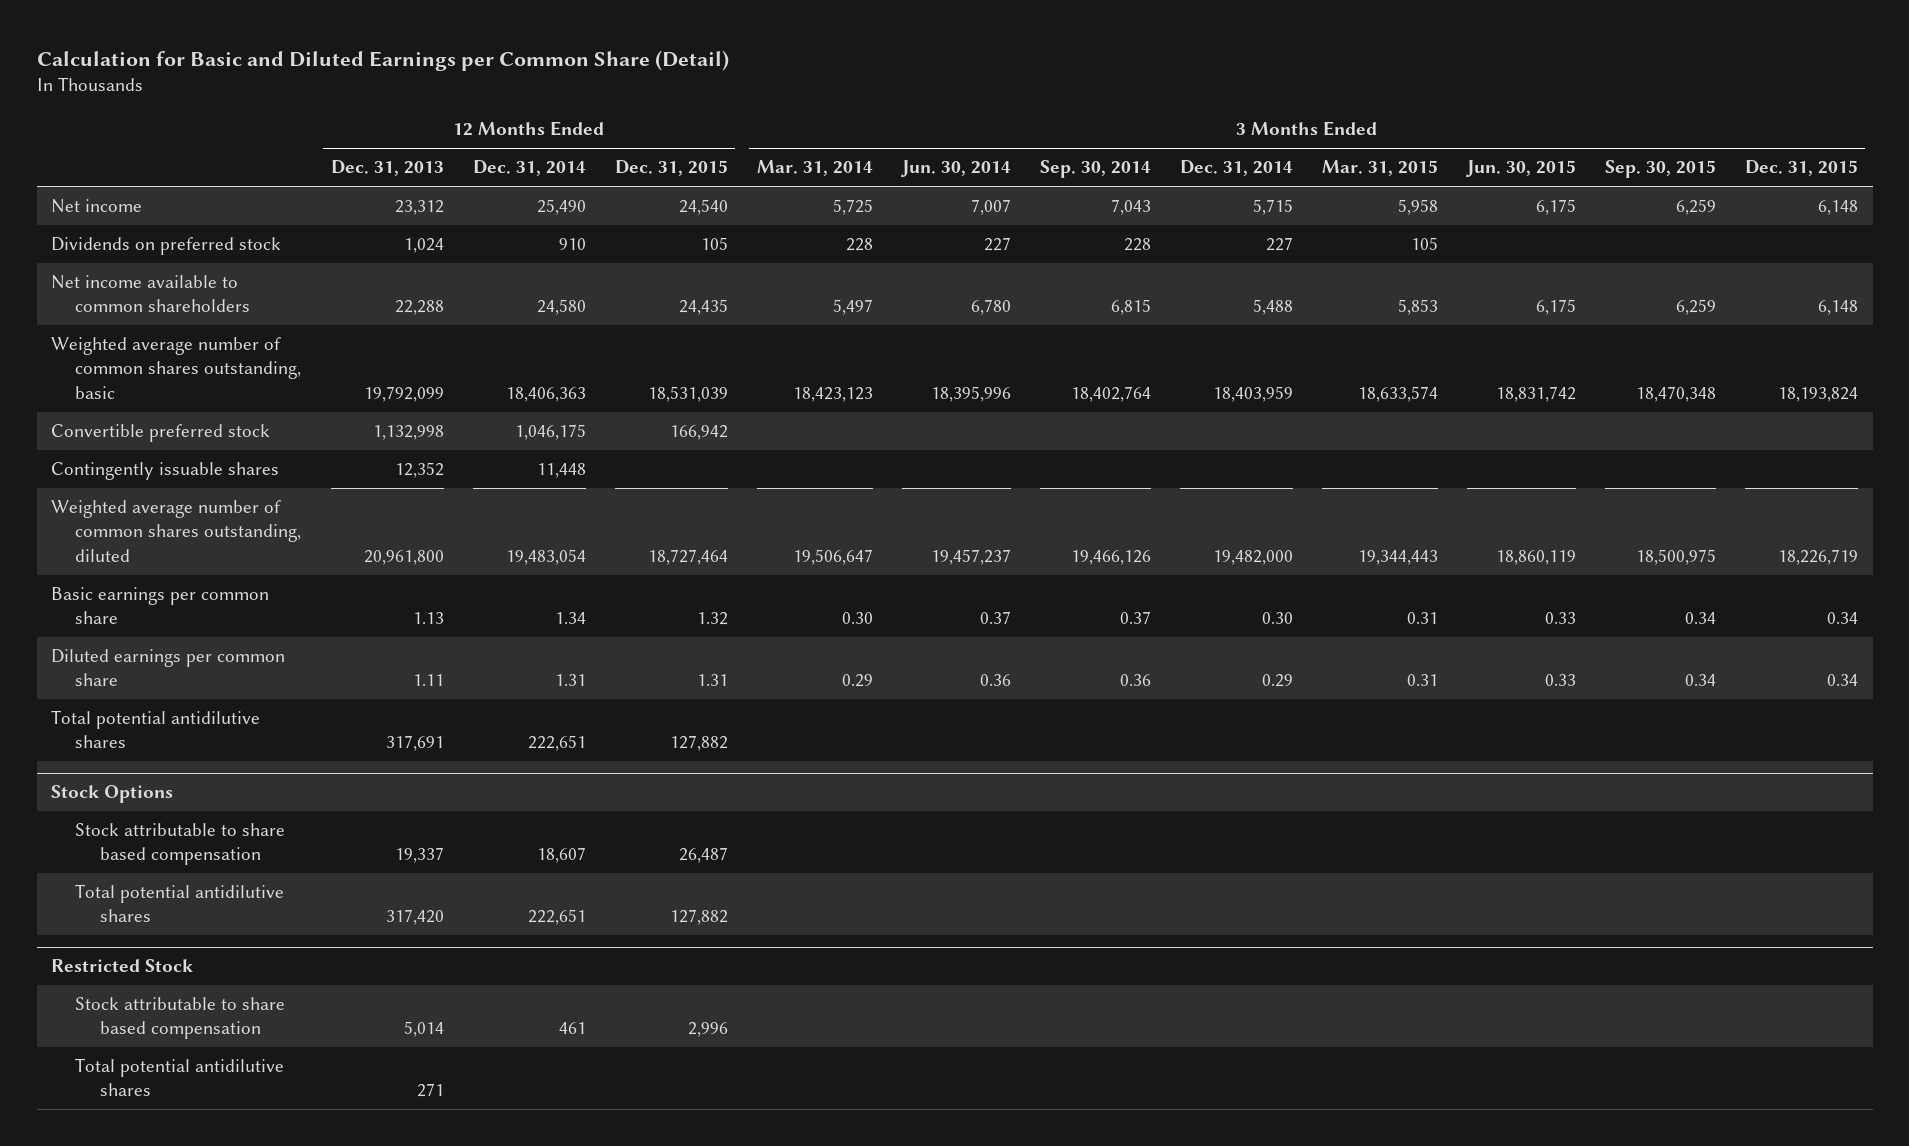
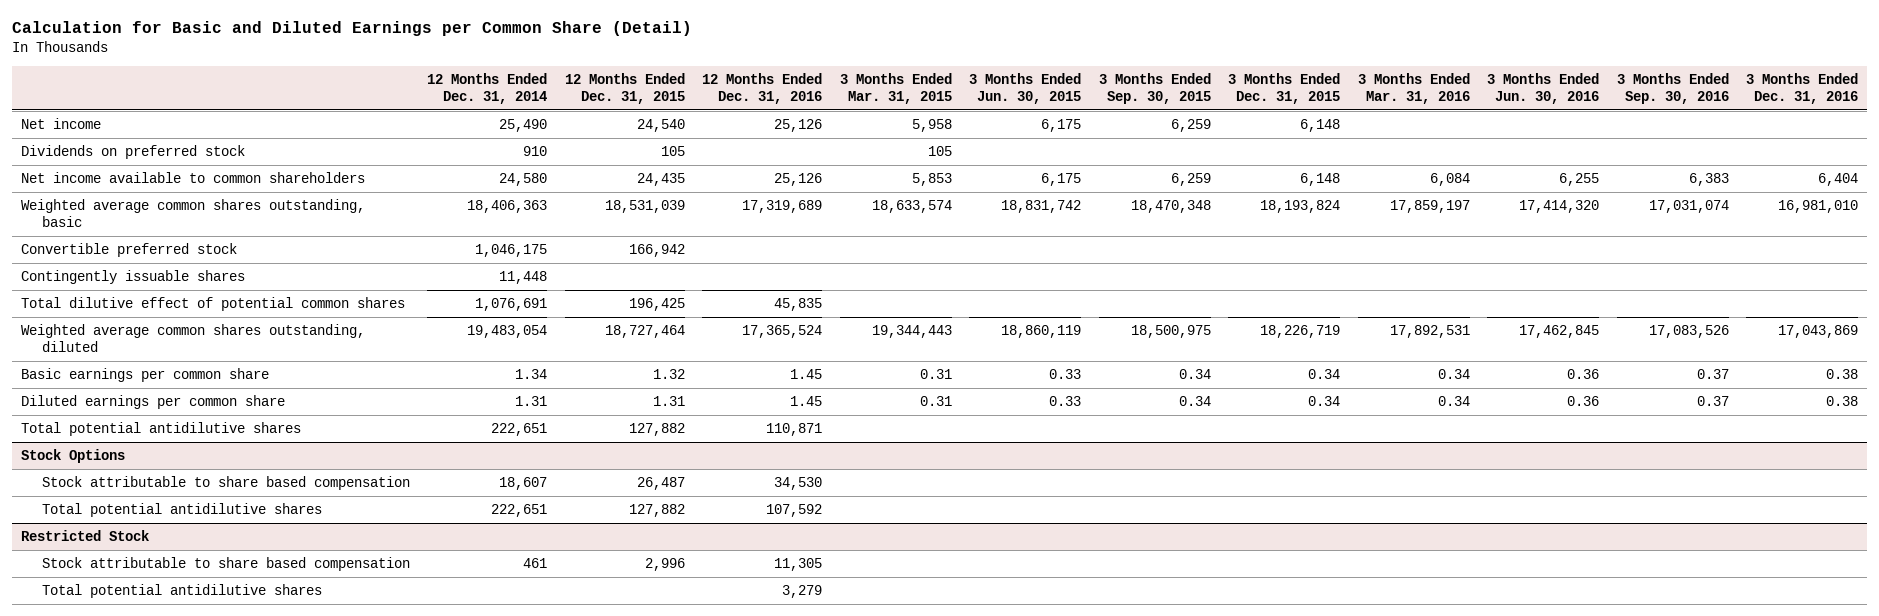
[330,160,444,177] Dec. 31, 2013 -> none
[756,160,873,177] Mar. 31, 2014 -> none
[900,160,1011,178] Jun. 30, 2014 -> none
[1039,160,1151,179] Sep. 30, 2014 -> none
[1179,160,1293,177] Dec. 31, 2014 -> none
none -> [702,72,823,104] 12 Months Ended Dec. 31, 2016
none -> [1357,72,1470,104] 3 Months Ended Mar. 31, 2016
none -> [1487,72,1600,104] 3 Months Ended Jun. 30, 2016
none -> [1616,72,1729,104] 3 Months Ended Sep. 30, 2016
none -> [1746,72,1859,104] 3 Months Ended Dec. 31, 2016
[51,337,302,399] Weighted average number of common shares outstanding, basic -> [20,198,365,227] Weighted average common shares outstanding, basic
none -> [20,296,405,311] Total dilutive effect of potential common shares
[51,500,302,562] Weighted average number of common shares outstanding, diluted -> [20,323,365,352] Weighted average common shares outstanding, diluted

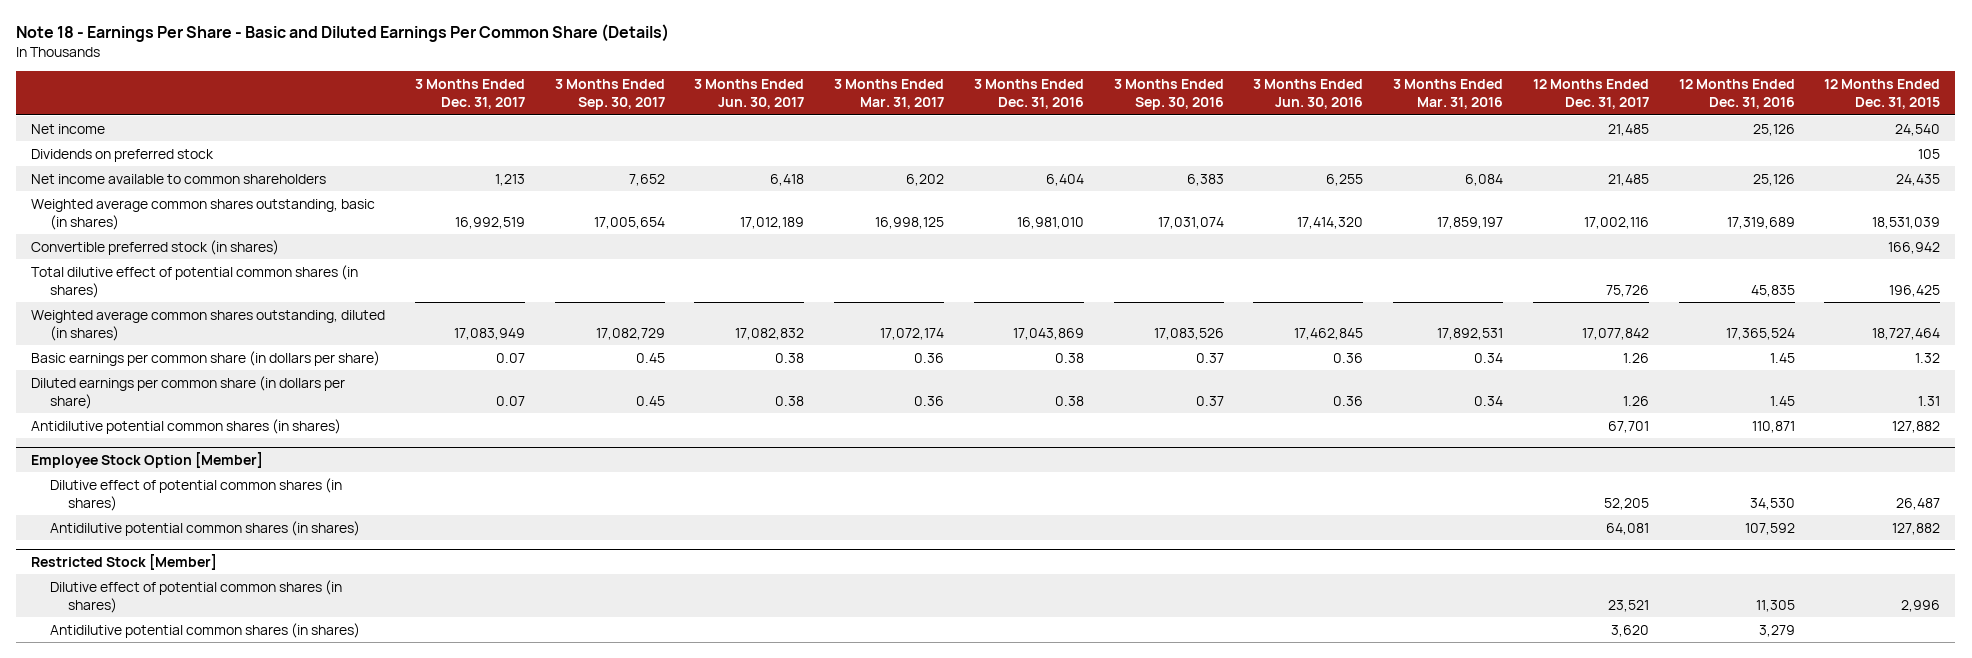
[11,21,692,37] Calculation for Basic and Diluted Earnings per Common Share (Detail) -> [16,24,670,43] Note 18 - Earnings Per Share - Basic and Diluted Earnings Per Common Share (Details)
[427,72,548,104] 12 Months Ended Dec. 31, 2014 -> none
[839,72,952,104] 3 Months Ended Mar. 31, 2015 -> none
[969,72,1082,104] 3 Months Ended Jun. 30, 2015 -> none
[1098,72,1211,104] 3 Months Ended Sep. 30, 2015 -> none
[1228,72,1341,104] 3 Months Ended Dec. 31, 2015 -> none
none -> [414,79,525,110] 3 Months Ended Dec. 31, 2017
none -> [554,79,665,111] 3 Months Ended Sep. 30, 2017
none -> [694,79,805,110] 3 Months Ended Jun. 30, 2017
none -> [834,79,945,110] 3 Months Ended Mar. 31, 2017
none -> [1532,79,1649,110] 12 Months Ended Dec. 31, 2017
[20,269,245,284] Contingently issuable shares -> none
[20,198,365,227] Weighted average common shares outstanding, basic -> [31,198,376,230] Weighted average common shares outstanding, basic (in shares)
[20,242,237,257] Convertible preferred stock -> [31,239,280,255] Convertible preferred stock (in shares)
[20,296,405,311] Total dilutive effect of potential common shares -> [31,264,359,298] Total dilutive effect of potential common shares (in shares)
[20,323,365,352] Weighted average common shares outstanding, diluted -> [31,309,386,341] Weighted average common shares outstanding, diluted (in shares)
[20,367,269,382] Basic earnings per common share -> [31,350,381,366] Basic earnings per common share (in dollars per share)
[20,394,285,409] Diluted earnings per common share -> [31,375,346,409] Diluted earnings per common share (in dollars per share)
[20,421,301,436] Total potential antidilutive shares -> [31,418,342,434] Antidilutive potential common shares (in shares)
[20,448,125,463] Stock Options -> [31,451,264,468] Employee Stock Option [Member]
[41,475,410,490] Stock attributable to share based compensation -> [49,477,342,511] Dilutive effect of potential common shares (in shares)
[41,502,322,517] Total potential antidilutive shares -> [49,520,360,536] Antidilutive potential common shares (in shares)
[20,529,149,541] Restricted Stock -> [31,553,218,570] Restricted Stock [Member]
[41,556,410,571] Stock attributable to share based compensation -> [49,579,342,613] Dilutive effect of potential common shares (in shares)
[41,583,322,598] Total potential antidilutive shares -> [49,622,360,638] Antidilutive potential common shares (in shares)

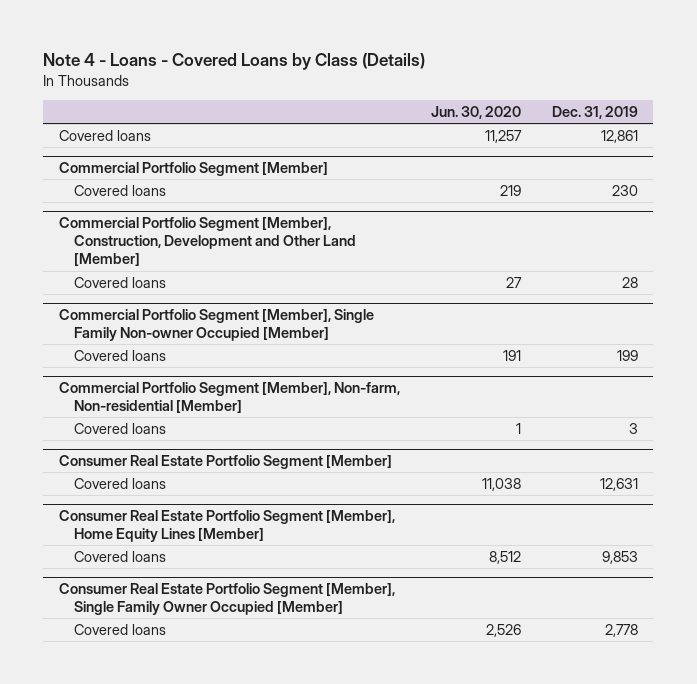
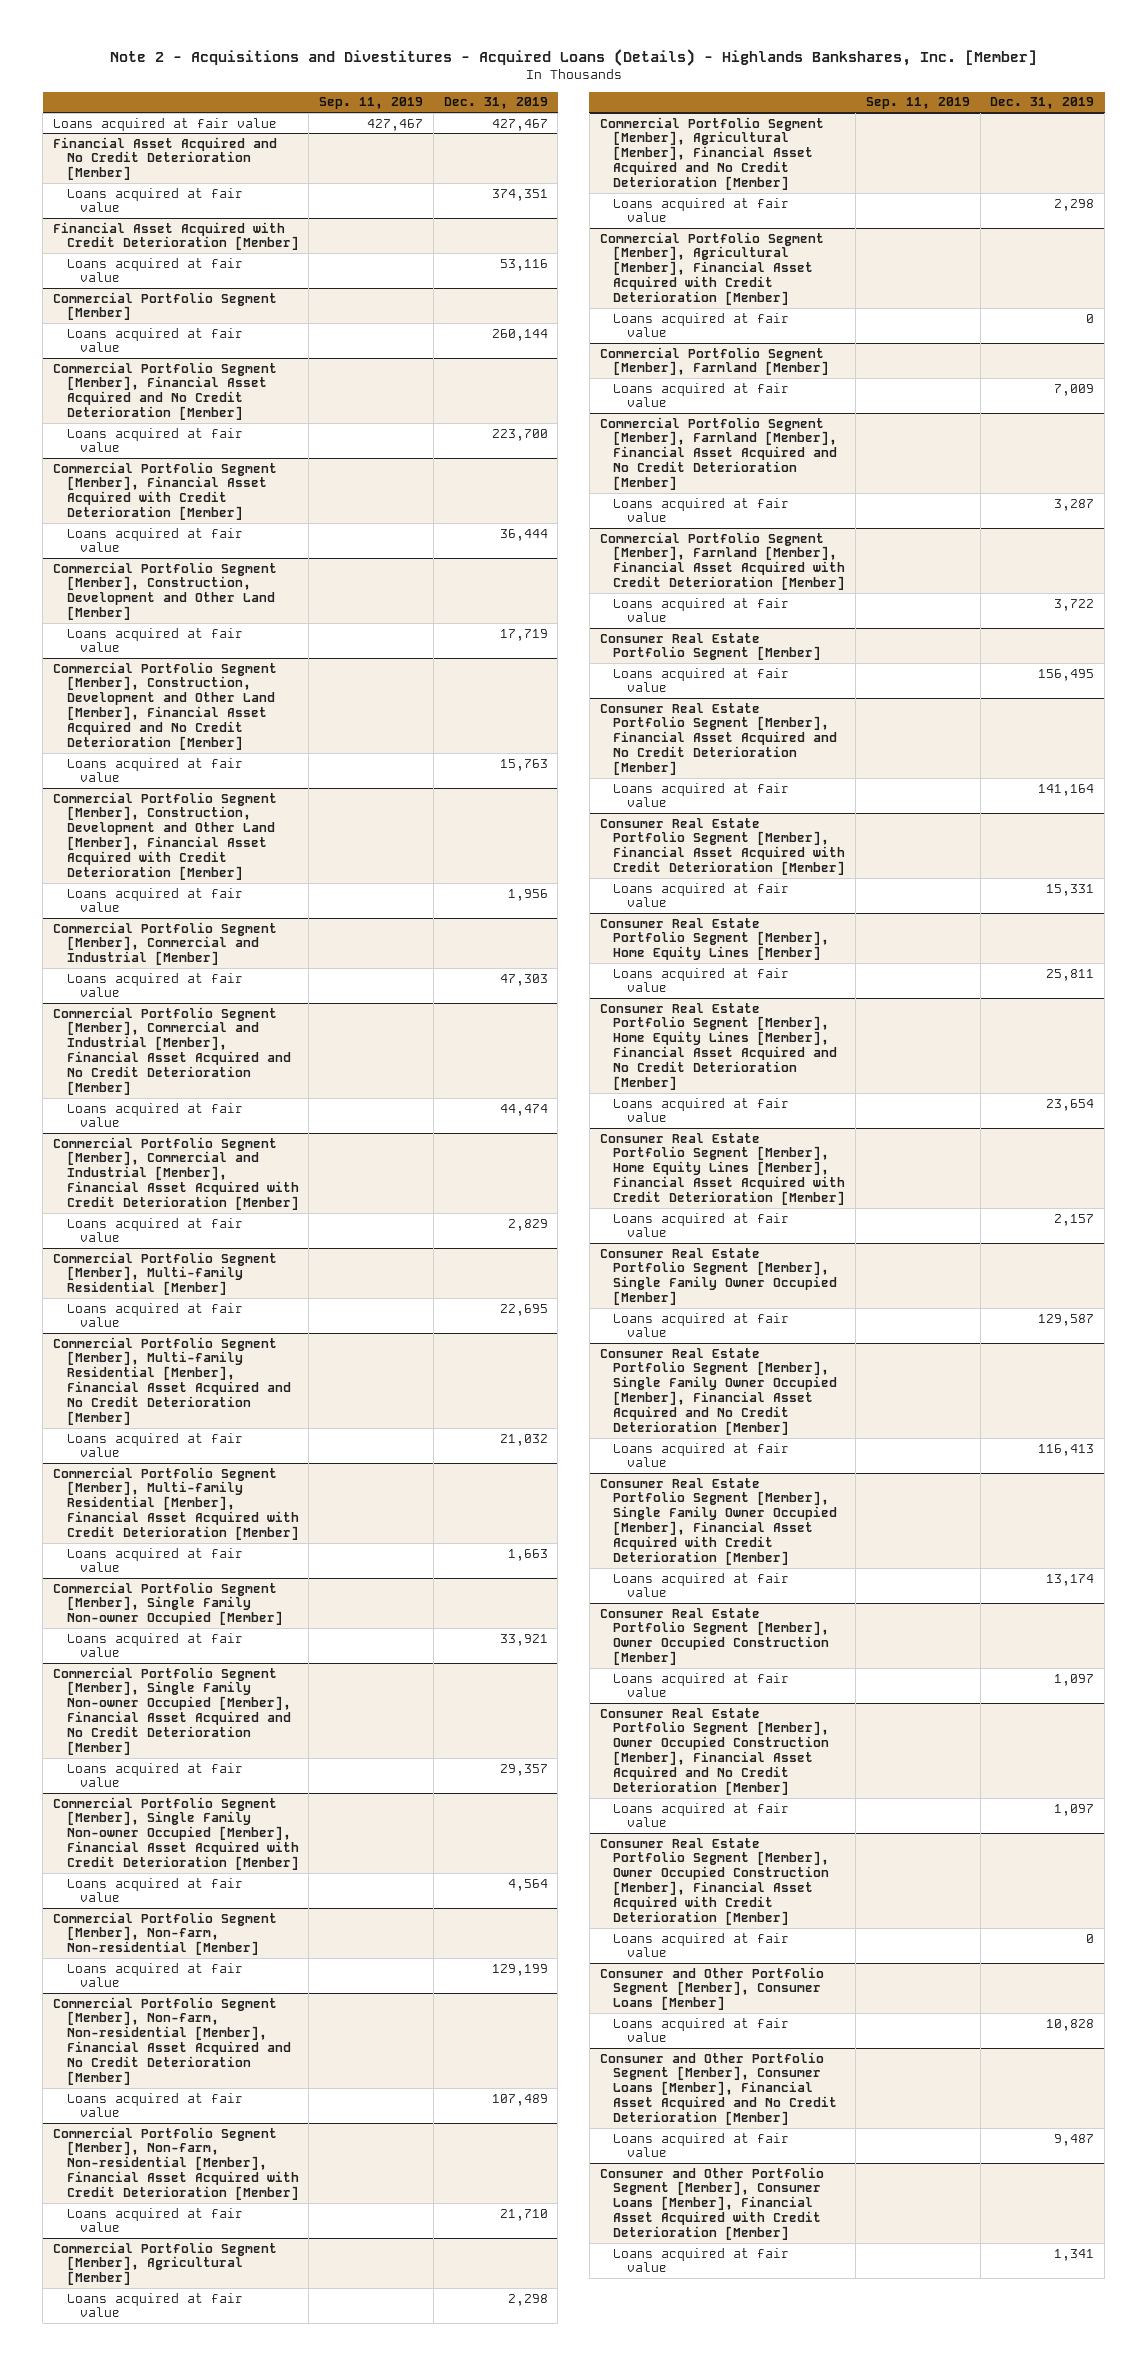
[43,52,426,70] Note 4 - Loans - Covered Loans by Class (Details) -> [109,49,1037,67] Note 2 - Acquisitions and Divestitures - Acquired Loans (Details) - Highlands Bankshares, Inc. [Member]
[430,106,521,120] Jun. 30, 2020 -> none
none -> [319,97,424,110] Sep. 11, 2019
[58,129,151,141] Covered loans -> none
none -> [52,117,277,131] Loans acquired at fair value
none -> [52,136,277,181] Financial Asset Acquired and No Credit Deterioration [Member]
none -> [66,187,243,213] Loans acquired at fair value
none -> [52,221,299,251] Financial Asset Acquired with Credit Deterioration [Member]
none -> [66,257,243,283] Loans acquired at fair value
[74,184,167,196] Covered loans -> none
none -> [66,327,243,353] Loans acquired at fair value
none -> [52,361,277,421] Commercial Portfolio Segment [Member], Financial Asset Acquired and No Credit Deterioration [Member]
none -> [66,427,243,453] Loans acquired at fair value
none -> [52,461,277,521] Commercial Portfolio Segment [Member], Financial Asset Acquired with Credit Deterioration [Member]
none -> [66,527,243,553] Loans acquired at fair value
[74,276,167,288] Covered loans -> none
none -> [66,627,243,653] Loans acquired at fair value
none -> [52,661,277,750] Commercial Portfolio Segment [Member], Construction, Development and Other Land [Member], Financial Asset Acquired and No Credit Deterioration [Member]
none -> [66,757,243,783] Loans acquired at fair value
none -> [52,791,277,880] Commercial Portfolio Segment [Member], Construction, Development and Other Land [Member], Financial Asset Acquired with Credit Deterioration [Member]
none -> [66,887,243,913] Loans acquired at fair value
none -> [52,921,277,966] Commercial Portfolio Segment [Member], Commercial and Industrial [Member]
none -> [66,972,243,998] Loans acquired at fair value
none -> [52,1006,291,1095] Commercial Portfolio Segment [Member], Commercial and Industrial [Member], Financial Asset Acquired and No Credit Deterioration [Member]
none -> [66,1102,243,1128] Loans acquired at fair value
none -> [52,1136,299,1210] Commercial Portfolio Segment [Member], Commercial and Industrial [Member], Financial Asset Acquired with Credit Deterioration [Member]
none -> [66,1217,243,1243] Loans acquired at fair value
none -> [52,1251,277,1296] Commercial Portfolio Segment [Member], Multi-family Residential [Member]
none -> [66,1302,243,1328] Loans acquired at fair value
none -> [52,1336,291,1425] Commercial Portfolio Segment [Member], Multi-family Residential [Member], Financial Asset Acquired and No Credit Deterioration [Member]
none -> [66,1432,243,1458] Loans acquired at fair value
none -> [52,1466,299,1540] Commercial Portfolio Segment [Member], Multi-family Residential [Member], Financial Asset Acquired with Credit Deterioration [Member]
none -> [66,1547,243,1573] Loans acquired at fair value
[74,349,167,361] Covered loans -> none
none -> [66,1632,243,1658] Loans acquired at fair value
none -> [52,1666,291,1755] Commercial Portfolio Segment [Member], Single Family Non-owner Occupied [Member], Financial Asset Acquired and No Credit Deterioration [Member]
none -> [66,1762,243,1788] Loans acquired at fair value
none -> [52,1796,299,1870] Commercial Portfolio Segment [Member], Single Family Non-owner Occupied [Member], Financial Asset Acquired with Credit Deterioration [Member]
none -> [66,1877,243,1903] Loans acquired at fair value
[74,422,167,434] Covered loans -> none
none -> [66,1962,243,1988] Loans acquired at fair value
none -> [52,1996,291,2085] Commercial Portfolio Segment [Member], Non-farm, Non-residential [Member], Financial Asset Acquired and No Credit Deterioration [Member]
none -> [66,2092,243,2118] Loans acquired at fair value
none -> [52,2126,299,2200] Commercial Portfolio Segment [Member], Non-farm, Non-residential [Member], Financial Asset Acquired with Credit Deterioration [Member]
none -> [66,2207,243,2233] Loans acquired at fair value
none -> [52,2241,277,2286] Commercial Portfolio Segment [Member], Agricultural [Member]
none -> [66,2292,243,2318] Loans acquired at fair value
none -> [599,116,824,190] Commercial Portfolio Segment [Member], Agricultural [Member], Financial Asset Acquired and No Credit Deterioration [Member]
none -> [613,197,790,223] Loans acquired at fair value
none -> [599,231,824,305] Commercial Portfolio Segment [Member], Agricultural [Member], Financial Asset Acquired with Credit Deterioration [Member]
none -> [613,312,790,338] Loans acquired at fair value
none -> [599,346,830,376] Commercial Portfolio Segment [Member], Farmland [Member]
none -> [613,382,790,408] Loans acquired at fair value
none -> [599,416,838,490] Commercial Portfolio Segment [Member], Farmland [Member], Financial Asset Acquired and No Credit Deterioration [Member]
none -> [613,497,790,523] Loans acquired at fair value
none -> [599,531,846,591] Commercial Portfolio Segment [Member], Farmland [Member], Financial Asset Acquired with Credit Deterioration [Member]
none -> [613,597,790,623] Loans acquired at fair value
[74,477,167,489] Covered loans -> none
none -> [613,667,790,693] Loans acquired at fair value
none -> [599,702,838,775] Consumer Real Estate Portfolio Segment [Member], Financial Asset Acquired and No Credit Deterioration [Member]
none -> [613,782,790,808] Loans acquired at fair value
none -> [599,817,846,876] Consumer Real Estate Portfolio Segment [Member], Financial Asset Acquired with Credit Deterioration [Member]
none -> [613,882,790,908] Loans acquired at fair value
[74,550,167,562] Covered loans -> none
none -> [613,967,790,993] Loans acquired at fair value
none -> [599,1002,838,1090] Consumer Real Estate Portfolio Segment [Member], Home Equity Lines [Member], Financial Asset Acquired and No Credit Deterioration [Member]
none -> [613,1097,790,1123] Loans acquired at fair value
none -> [599,1132,846,1205] Consumer Real Estate Portfolio Segment [Member], Home Equity Lines [Member], Financial Asset Acquired with Credit Deterioration [Member]
none -> [613,1212,790,1238] Loans acquired at fair value
[74,623,167,635] Covered loans -> none
none -> [613,1312,790,1338] Loans acquired at fair value
none -> [599,1347,838,1435] Consumer Real Estate Portfolio Segment [Member], Single Family Owner Occupied [Member], Financial Asset Acquired and No Credit Deterioration [Member]
none -> [613,1442,790,1468] Loans acquired at fair value
none -> [599,1477,838,1565] Consumer Real Estate Portfolio Segment [Member], Single Family Owner Occupied [Member], Financial Asset Acquired with Credit Deterioration [Member]
none -> [613,1572,790,1598] Loans acquired at fair value
none -> [599,1607,830,1666] Consumer Real Estate Portfolio Segment [Member], Owner Occupied Construction [Member]
none -> [613,1672,790,1698] Loans acquired at fair value
none -> [599,1707,830,1795] Consumer Real Estate Portfolio Segment [Member], Owner Occupied Construction [Member], Financial Asset Acquired and No Credit Deterioration [Member]
none -> [613,1802,790,1828] Loans acquired at fair value
none -> [599,1837,830,1925] Consumer Real Estate Portfolio Segment [Member], Owner Occupied Construction [Member], Financial Asset Acquired with Credit Deterioration [Member]
none -> [613,1932,790,1958] Loans acquired at fair value
none -> [599,1966,824,2011] Consumer and Other Portfolio Segment [Member], Consumer Loans [Member]
none -> [613,2017,790,2043] Loans acquired at fair value
none -> [599,2051,838,2125] Consumer and Other Portfolio Segment [Member], Consumer Loans [Member], Financial Asset Acquired and No Credit Deterioration [Member]
none -> [613,2132,790,2158] Loans acquired at fair value
none -> [599,2166,824,2240] Consumer and Other Portfolio Segment [Member], Consumer Loans [Member], Financial Asset Acquired with Credit Deterioration [Member]
none -> [613,2247,790,2273] Loans acquired at fair value

